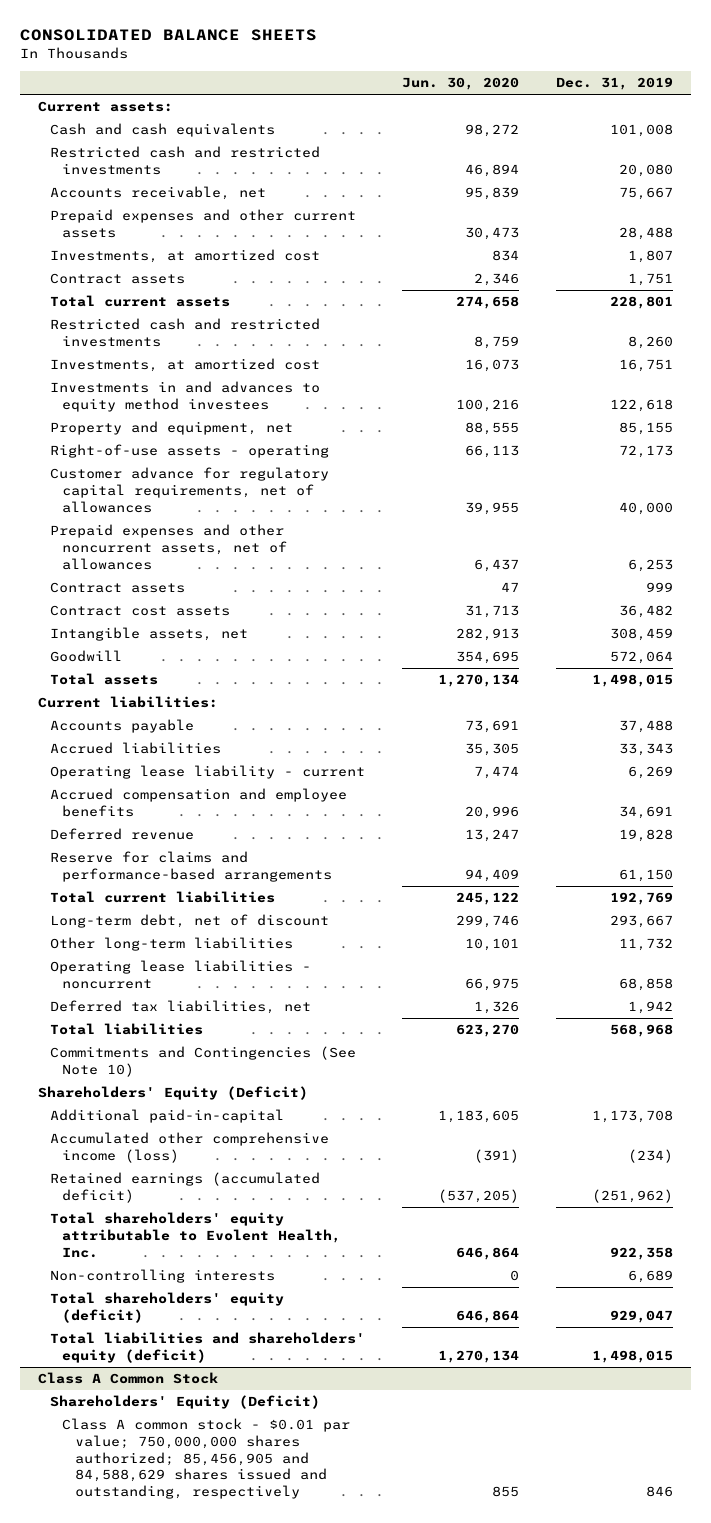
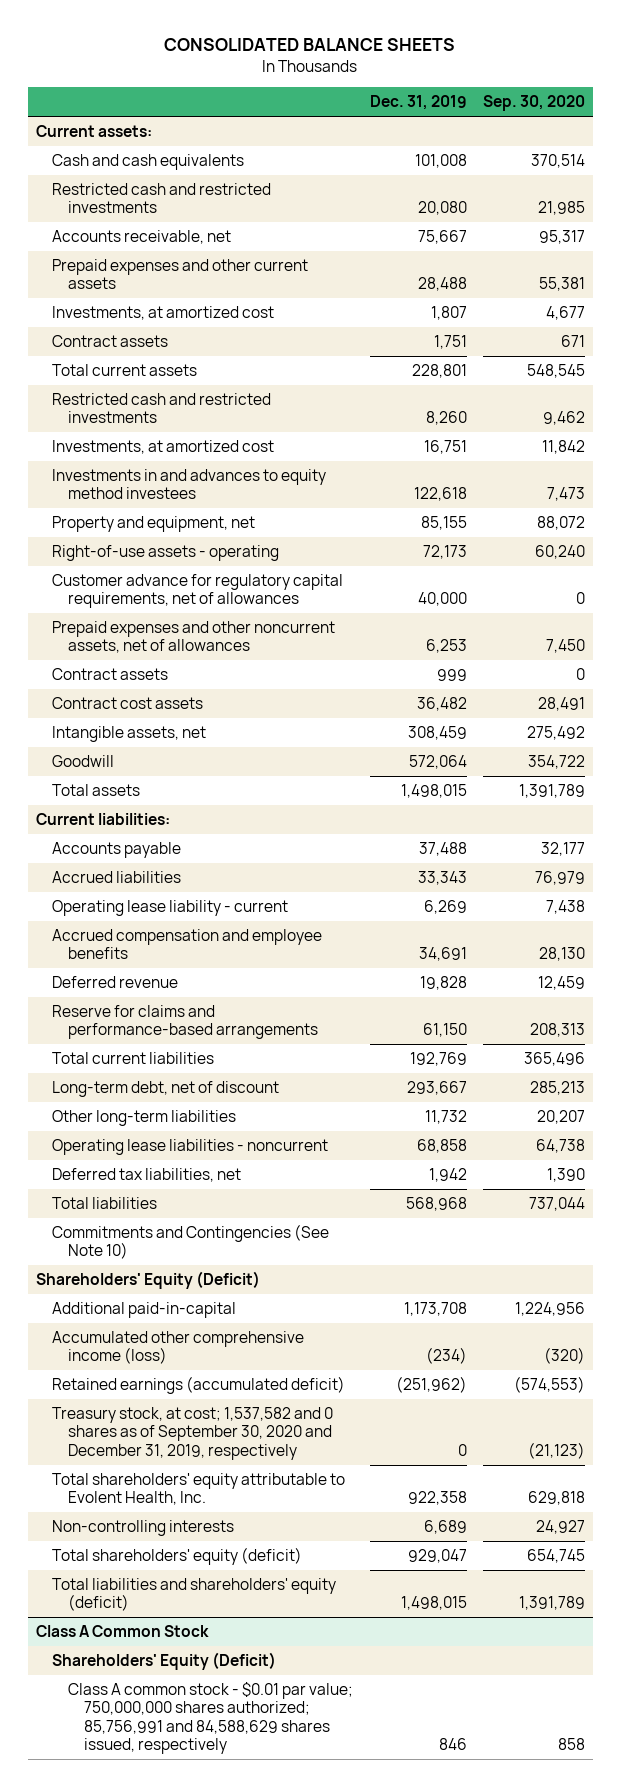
[401,77,519,91] Jun. 30, 2020 -> none
none -> [482,95,585,112] Sep. 30, 2020
none -> [52,1407,334,1460] Treasury stock, at cost; 1,537,582 and 0 shares as of September 30, 2020 and December 31, 2019, respectively
[62,1418,351,1499] Class A common stock - $0.01 par value; 750,000,000 shares authorized; 85,456,905 and 84,588,629 shares issued and outstanding, respectively -> [68,1682,354,1754] Class A common stock - $0.01 par value; 750,000,000 shares authorized; 85,756,991 and 84,588,629 shares issued, respectively

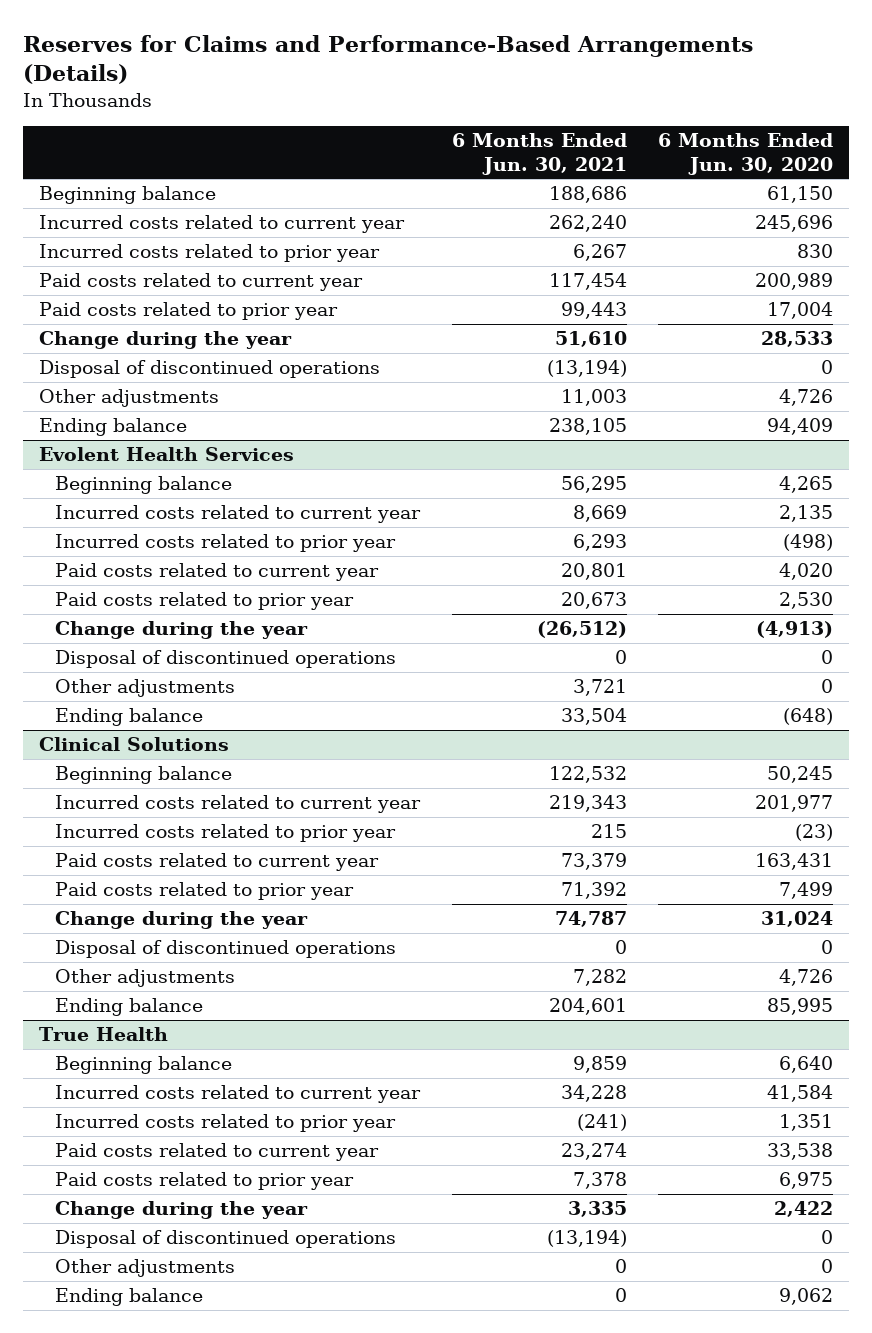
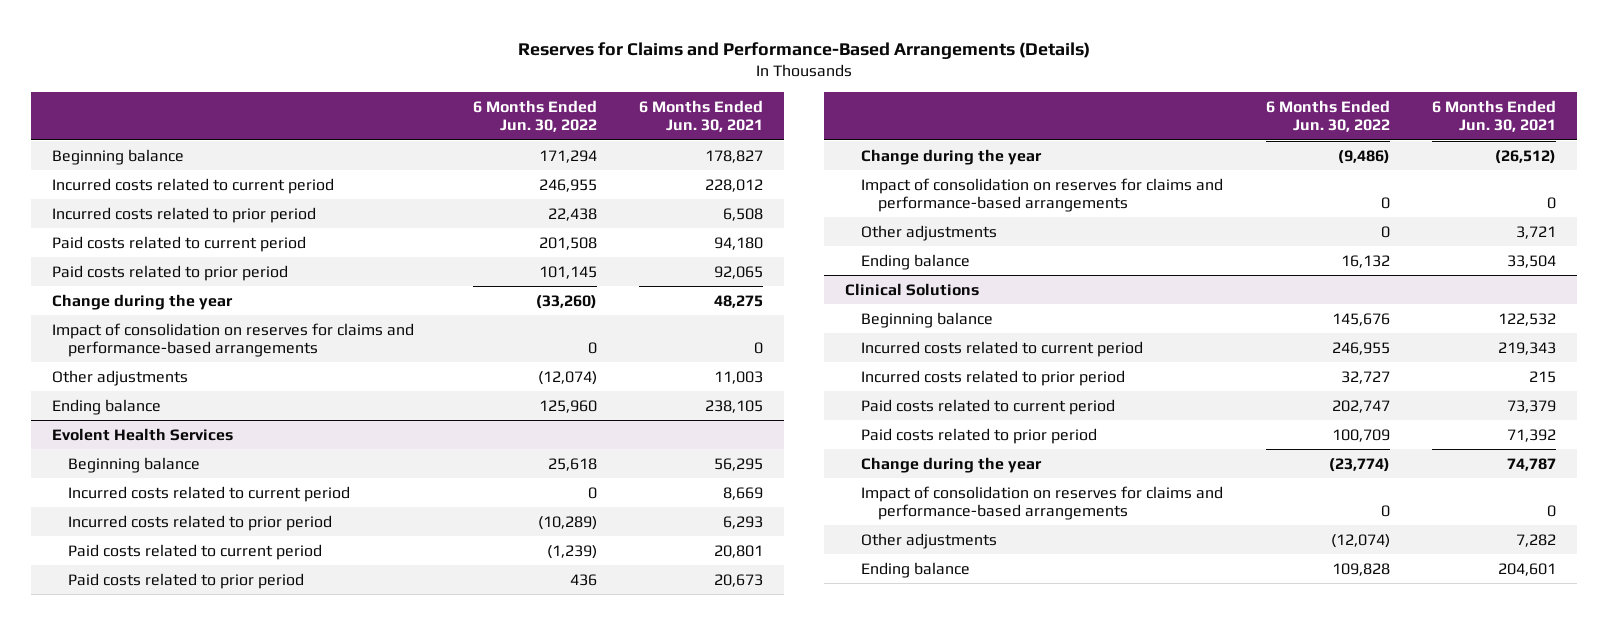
[658,133,834,175] 6 Months Ended Jun. 30, 2020 -> none
none -> [472,99,597,133] 6 Months Ended Jun. 30, 2022
[38,360,380,379] Disposal of discontinued operations -> none
[548,186,627,204] 188,686 -> [705,149,764,163] 178,827
[38,215,405,234] Incurred costs related to current year -> [51,177,334,194] Incurred costs related to current period
[548,215,627,233] 262,240 -> [705,178,764,192] 228,012
[38,244,380,263] Incurred costs related to prior year -> [51,206,316,223] Incurred costs related to prior period
[572,244,627,262] 6,267 -> [723,207,764,221] 6,508
[38,273,363,292] Paid costs related to current year -> [51,235,306,252] Paid costs related to current period
[548,273,627,291] 117,454 -> [714,236,764,250] 94,180
[38,302,338,321] Paid costs related to prior year -> [51,264,288,281] Paid costs related to prior period
[560,302,627,320] 99,443 -> [714,265,764,279] 92,065
[554,331,627,348] 51,610 -> [714,294,764,308] 48,275
none -> [51,322,414,358] Impact of consolidation on reserves for claims and performance-based arrangements
[54,505,421,524] Incurred costs related to current year -> [68,485,351,502] Incurred costs related to current period
[54,534,396,553] Incurred costs related to prior year -> [68,514,333,531] Incurred costs related to prior period
[54,563,379,582] Paid costs related to current year -> [68,543,323,560] Paid costs related to current period
[54,592,354,611] Paid costs related to prior year -> [68,572,305,589] Paid costs related to prior period
[54,650,396,669] Disposal of discontinued operations -> none
none -> [861,177,1224,213] Impact of consolidation on reserves for claims and performance-based arrangements
[54,795,421,814] Incurred costs related to current year -> [861,340,1144,357] Incurred costs related to current period
[54,824,396,843] Incurred costs related to prior year -> [861,369,1126,386] Incurred costs related to prior period
[54,853,379,872] Paid costs related to current year -> [861,398,1116,415] Paid costs related to current period
[54,882,354,901] Paid costs related to prior year -> [861,427,1098,444] Paid costs related to prior period
[54,940,396,959] Disposal of discontinued operations -> none
none -> [861,485,1224,521] Impact of consolidation on reserves for claims and performance-based arrangements
[38,1027,168,1042] True Health -> none
[54,1056,232,1075] Beginning balance -> none
[54,1085,421,1104] Incurred costs related to current year -> none
[54,1114,396,1133] Incurred costs related to prior year -> none
[54,1143,379,1162] Paid costs related to current year -> none
[54,1172,354,1191] Paid costs related to prior year -> none
[54,1201,308,1220] Change during the year -> none
[54,1230,396,1249] Disposal of discontinued operations -> none
[54,1259,235,1278] Other adjustments -> none
[54,1288,203,1307] Ending balance -> none

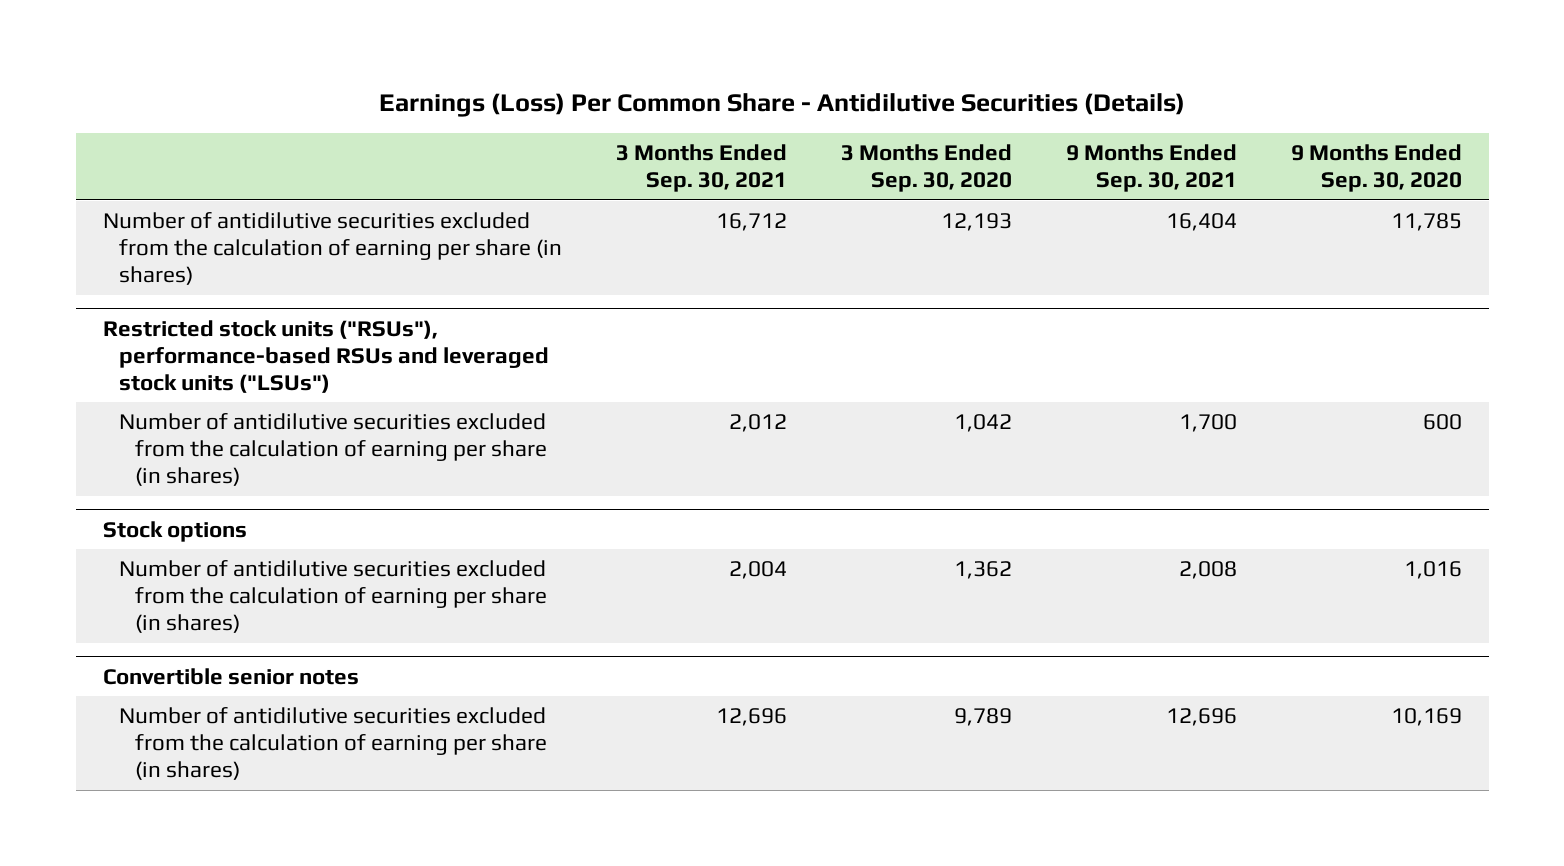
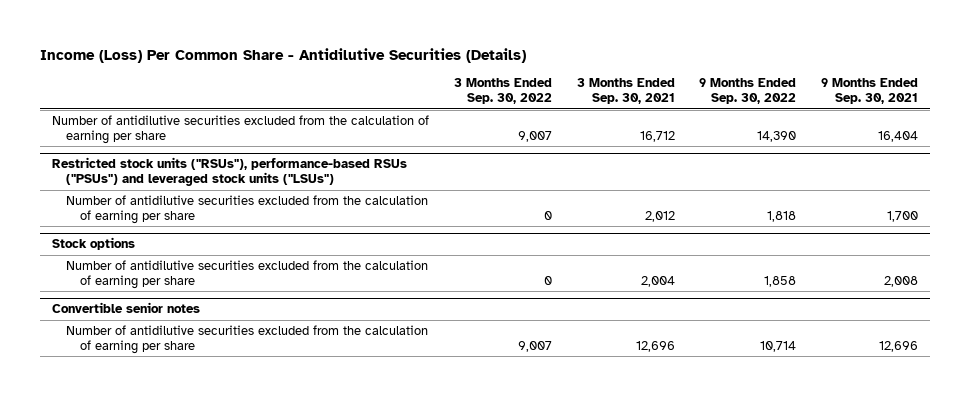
[379,92,1186,117] Earnings (Loss) Per Common Share - Antidilutive Securities (Details) -> [40,47,527,63] Income (Loss) Per Common Share - Antidilutive Securities (Details)
[840,143,1012,192] 3 Months Ended Sep. 30, 2020 -> none
[1290,143,1462,192] 9 Months Ended Sep. 30, 2020 -> none
none -> [454,78,553,105] 3 Months Ended Sep. 30, 2022
none -> [699,78,797,105] 9 Months Ended Sep. 30, 2022
[102,212,563,286] Number of antidilutive securities excluded from the calculation of earning per share (in shares) -> [52,114,430,144] Number of antidilutive securities excluded from the calculation of earning per share
[102,319,550,393] Restricted stock units ("RSUs"), performance-based RSUs and leveraged stock units ("LSUs") -> [52,157,408,187] Restricted stock units ("RSUs"), performance-based RSUs ("PSUs") and leveraged stock units ("LSUs")
[119,413,548,487] Number of antidilutive securities excluded from the calculation of earning per share (in shares) -> [66,194,429,224] Number of antidilutive securities excluded from the calculation of earning per share
[119,560,548,634] Number of antidilutive securities excluded from the calculation of earning per share (in shares) -> [66,259,429,289] Number of antidilutive securities excluded from the calculation of earning per share
[119,707,548,781] Number of antidilutive securities excluded from the calculation of earning per share (in shares) -> [66,324,429,354] Number of antidilutive securities excluded from the calculation of earning per share

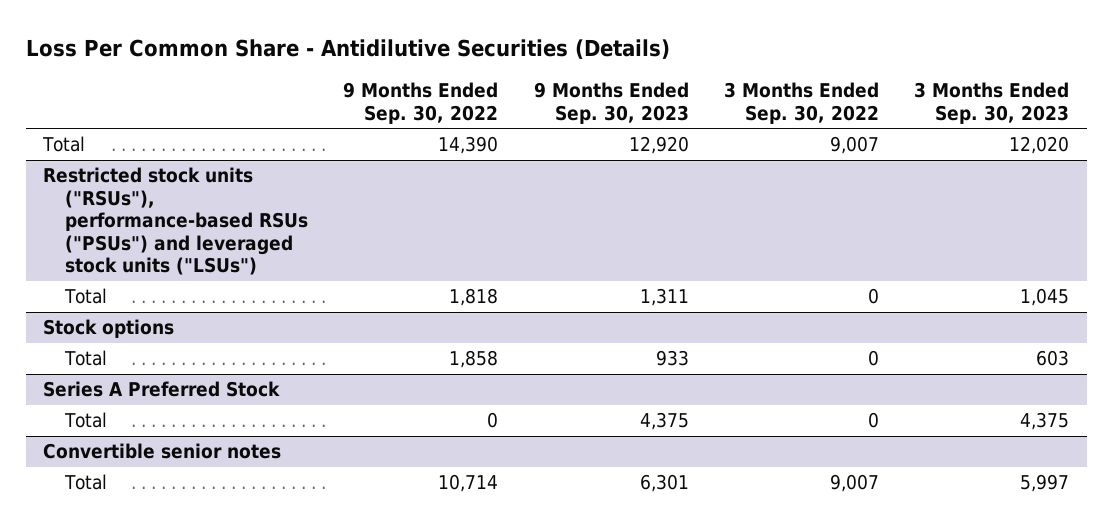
[40,47,527,63] Income (Loss) Per Common Share - Antidilutive Securities (Details) -> [25,38,670,59] Loss Per Common Share - Antidilutive Securities (Details)
[576,78,675,105] 3 Months Ended Sep. 30, 2021 -> none
[820,78,918,105] 9 Months Ended Sep. 30, 2021 -> none
none -> [533,82,689,124] 9 Months Ended Sep. 30, 2023
none -> [914,82,1070,124] 3 Months Ended Sep. 30, 2023
[52,114,430,144] Number of antidilutive securities excluded from the calculation of earning per share -> [42,136,86,153] Total
[66,194,429,224] Number of antidilutive securities excluded from the calculation of earning per share -> [64,288,108,305] Total
[66,259,429,289] Number of antidilutive securities excluded from the calculation of earning per share -> [64,350,108,367] Total
none -> [43,381,281,398] Series A Preferred Stock
none -> [64,412,108,429] Total
[66,324,429,354] Number of antidilutive securities excluded from the calculation of earning per share -> [64,474,108,491] Total

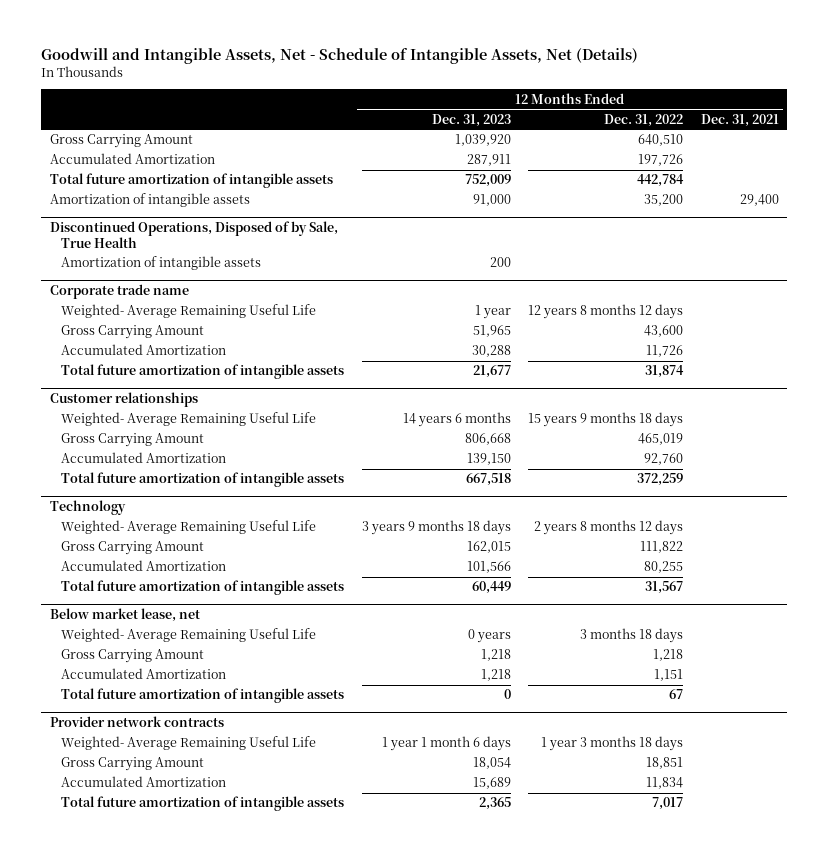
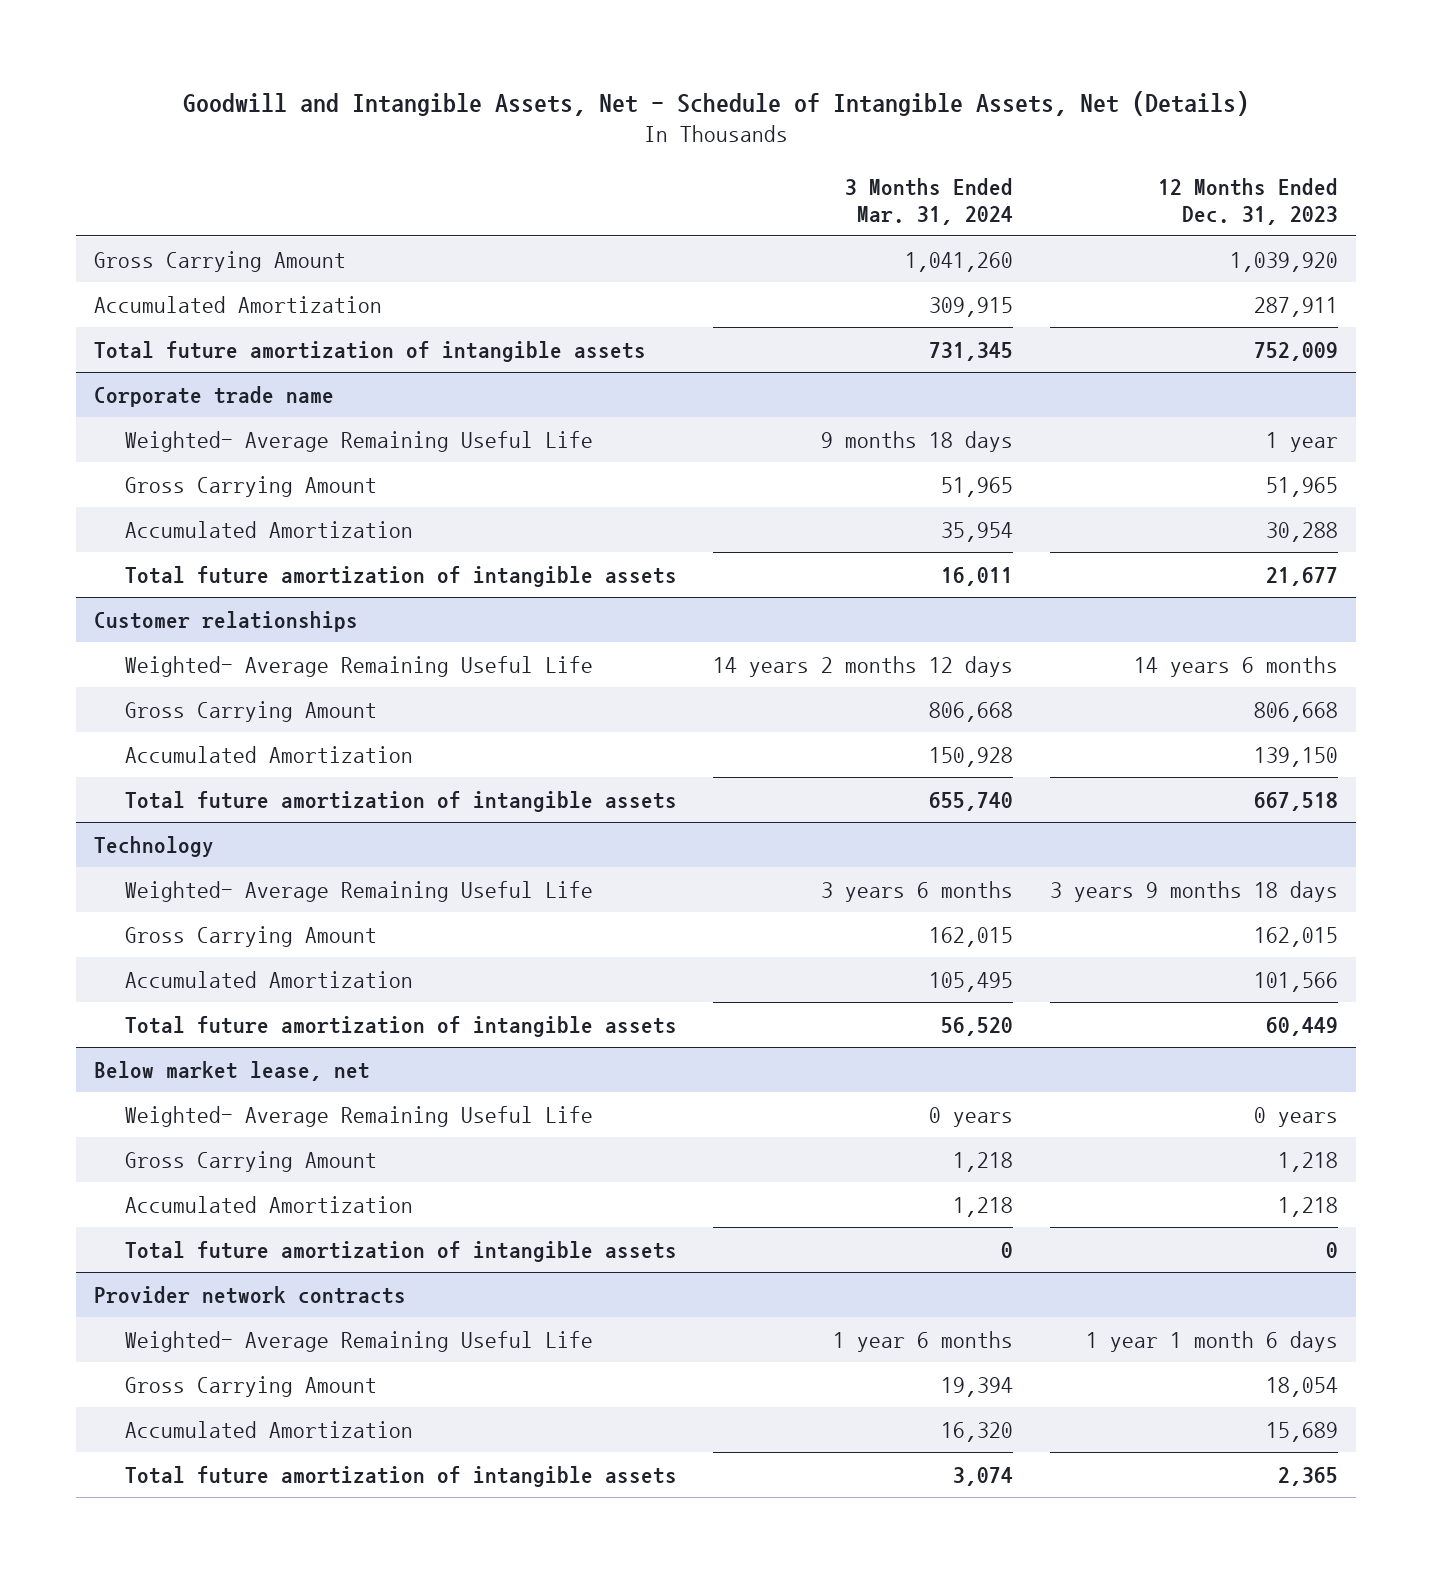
[604,113,684,127] Dec. 31, 2022 -> none
[700,113,779,127] Dec. 31, 2021 -> none
none -> [845,177,1014,225] 3 Months Ended Mar. 31, 2024
[49,193,250,208] Amortization of intangible assets -> none
[49,221,338,248] Discontinued Operations, Disposed of by Sale, True Health -> none
[61,256,262,271] Amortization of intangible assets -> none

